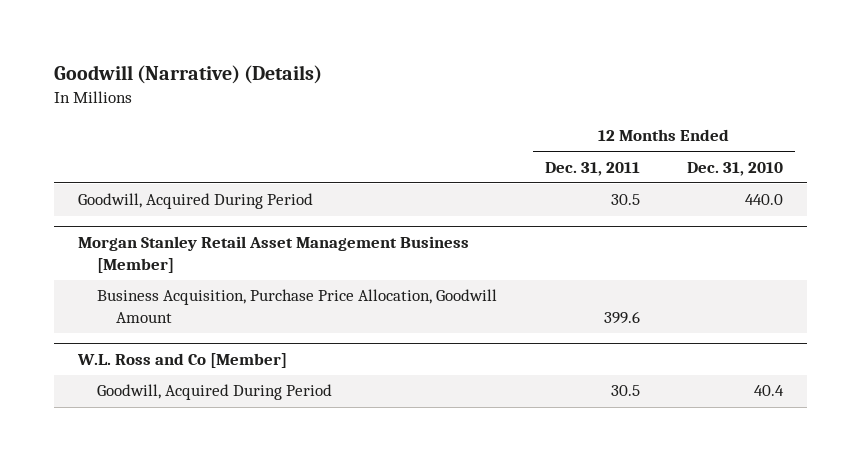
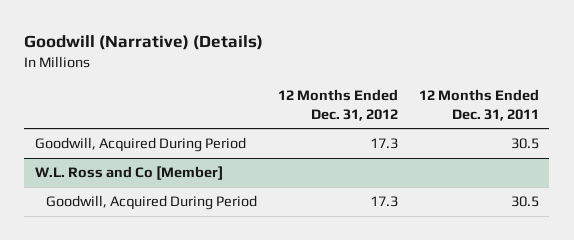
[687,161,784,176] Dec. 31, 2010 -> none
none -> [277,89,398,121] 12 Months Ended Dec. 31, 2012
[77,236,469,273] Morgan Stanley Retail Asset Management Business [Member] -> none
[96,289,497,323] Business Acquisition, Purchase Price Allocation, Goodwill Amount -> none

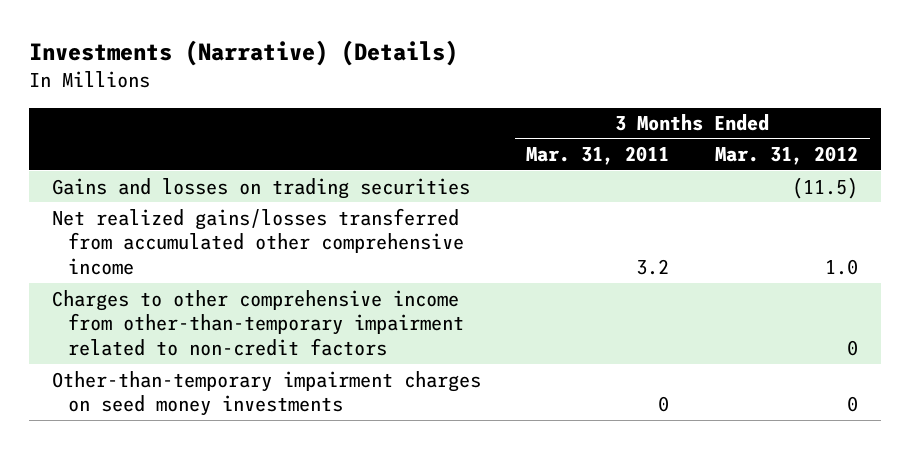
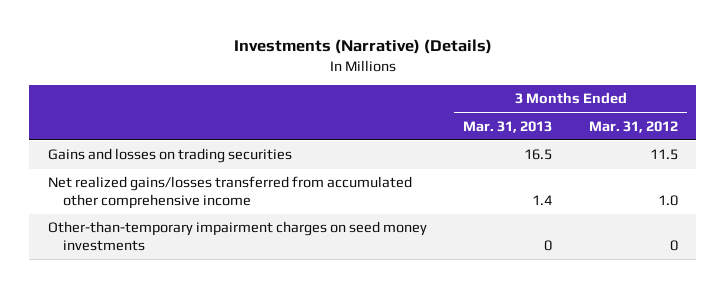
[526,146,670,166] Mar. 31, 2011 -> none
none -> [463,120,553,133] Mar. 31, 2013
[792,176,859,199] (11.5) -> [649,149,678,161] 11.5
[51,289,464,357] Charges to other comprehensive income from other-than-temporary impairment related to non-credit factors -> none

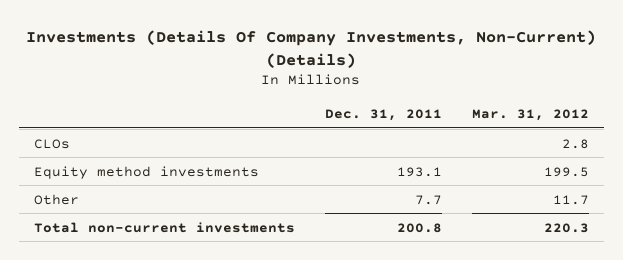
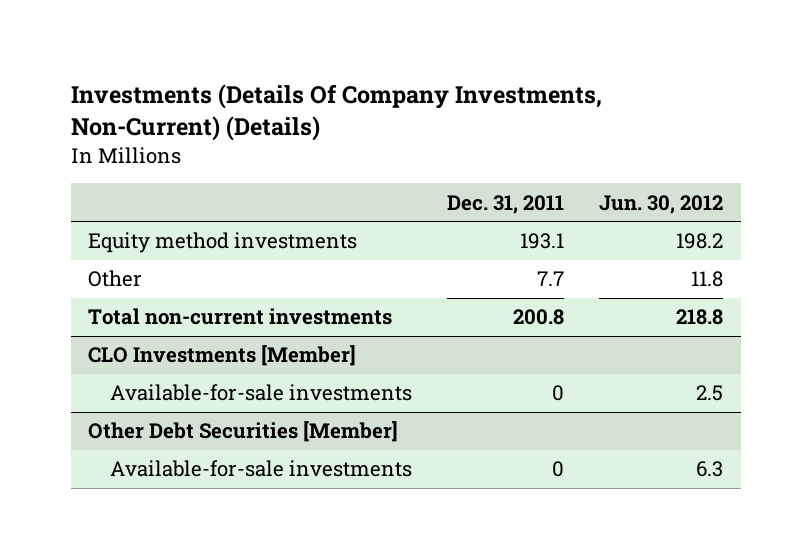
[471,108,589,121] Mar. 31, 2012 -> none
none -> [599,194,724,214] Jun. 30, 2012
[33,138,70,149] CLOs -> none
none -> [88,345,357,367] CLO Investments [Member]
none -> [109,384,412,402] Available-for-sale investments
none -> [88,421,399,443] Other Debt Securities [Member]
none -> [109,460,412,478] Available-for-sale investments

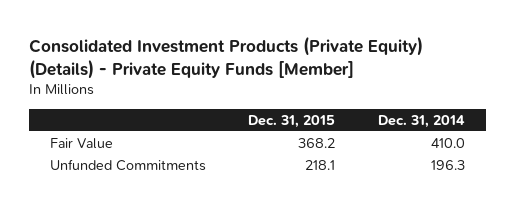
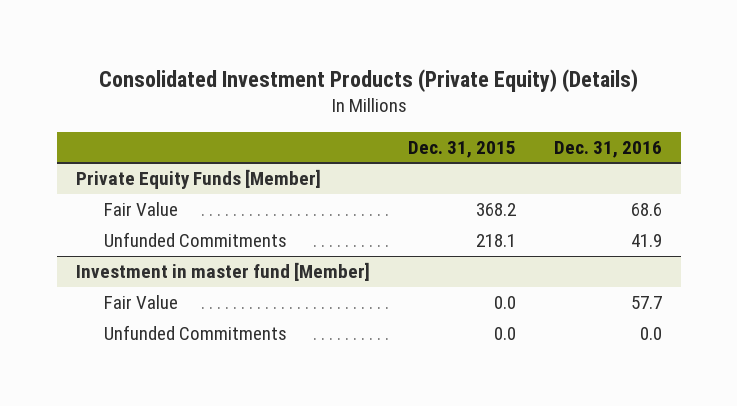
[28,35,423,79] Consolidated Investment Products (Private Equity) (Details) - Private Equity Funds [Member] -> [98,68,638,92] Consolidated Investment Products (Private Equity) (Details)
[377,114,465,128] Dec. 31, 2014 -> none
none -> [553,140,662,158] Dec. 31, 2016
none -> [75,169,321,190] Private Equity Funds [Member]
none -> [75,262,370,282] Investment in master fund [Member]
none -> [103,295,178,310] Fair Value
none -> [103,325,287,341] Unfunded Commitments

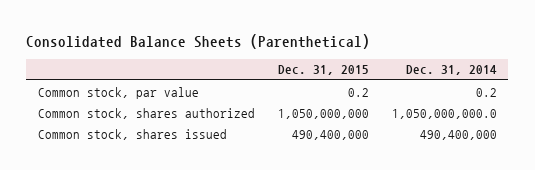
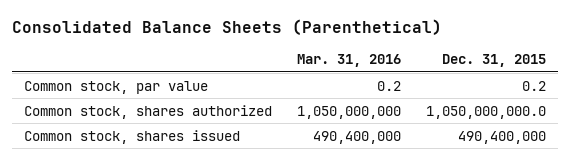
[405,65,497,76] Dec. 31, 2014 -> none
none -> [297,54,402,68] Mar. 31, 2016
[277,108,369,119] 1,050,000,000 -> [425,105,546,119] 1,050,000,000.0

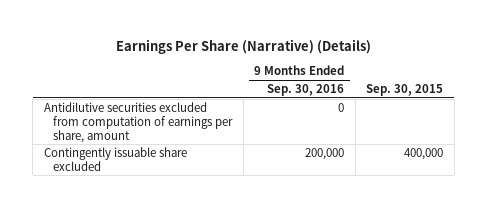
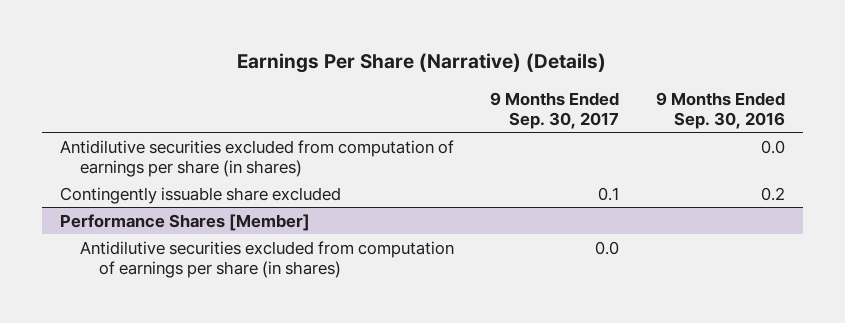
[366,84,444,97] Sep. 30, 2015 -> none
none -> [490,91,620,130] 9 Months Ended Sep. 30, 2017
[44,102,234,143] Antidilutive securities excluded from computation of earnings per share, amount -> [59,139,454,177] Antidilutive securities excluded from computation of earnings per share (in shares)
[338,103,345,113] 0 -> [761,139,786,154] 0.0
[305,148,345,161] 200,000 -> [761,186,786,201] 0.2
none -> [59,213,310,231] Performance Shares [Member]
none -> [79,240,454,278] Antidilutive securities excluded from computation of earnings per share (in shares)

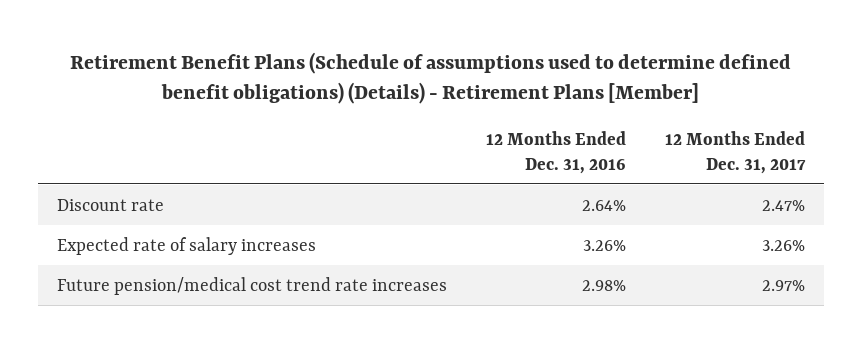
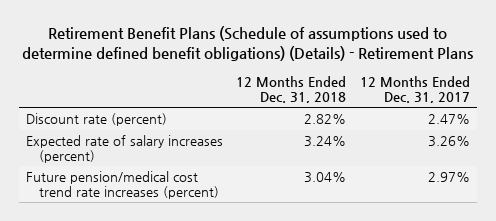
[70,51,792,105] Retirement Benefit Plans (Schedule of assumptions used to determine defined benefit obligations) (Details) - Retirement Plans [Member] -> [21,26,473,61] Retirement Benefit Plans (Schedule of assumptions used to determine defined benefit obligations) (Details) - Retirement Plans
[486,130,627,174] 12 Months Ended Dec. 31, 2016 -> none
none -> [236,75,347,103] 12 Months Ended Dec. 31, 2018
[57,198,165,211] Discount rate -> [25,113,167,127] Discount rate (percent)
[57,236,317,255] Expected rate of salary increases -> [25,135,223,163] Expected rate of salary increases (percent)
[57,276,448,295] Future pension/medical cost trend rate increases -> [25,171,220,199] Future pension/medical cost trend rate increases (percent)

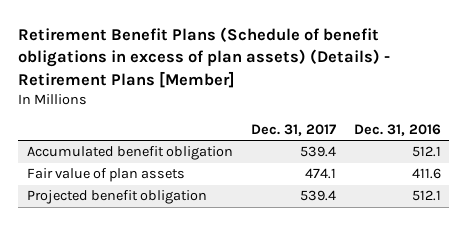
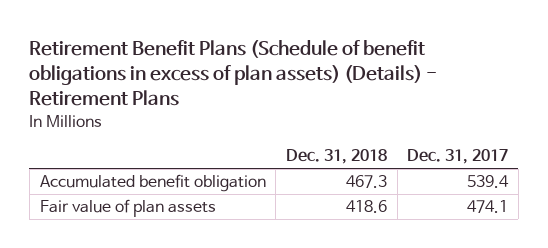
[17,27,390,88] Retirement Benefit Plans (Schedule of benefit obligations in excess of plan assets) (Details) - Retirement Plans [Member] -> [29,39,438,106] Retirement Benefit Plans (Schedule of benefit obligations in excess of plan assets) (Details) - Retirement Plans
[353,123,441,136] Dec. 31, 2016 -> none
none -> [285,149,387,165] Dec. 31, 2018
[26,190,207,205] Projected benefit obligation -> none

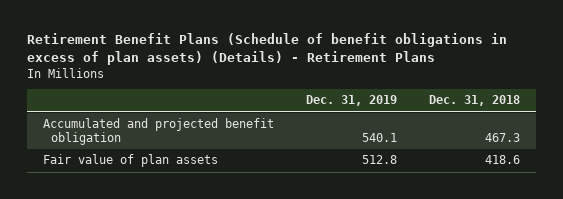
[407,149,509,165] Dec. 31, 2017 -> none
none -> [305,95,397,107] Dec. 31, 2019
[39,174,266,193] Accumulated benefit obligation -> [42,118,274,146] Accumulated and projected benefit obligation

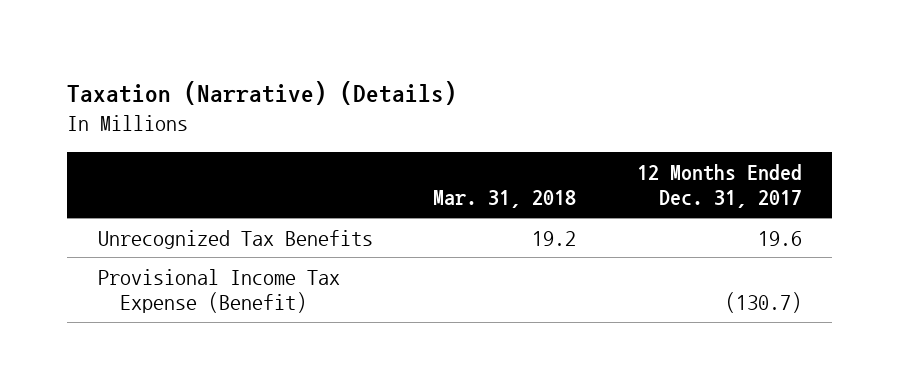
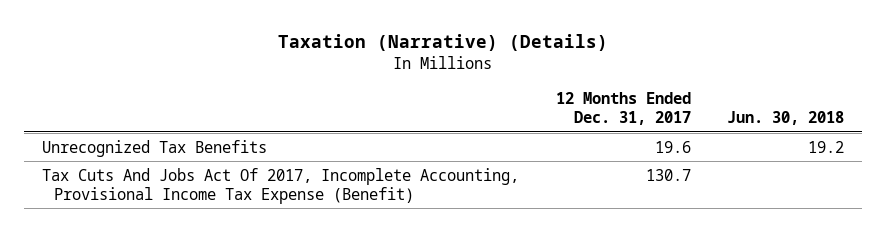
[433,190,577,209] Mar. 31, 2018 -> none
none -> [726,111,844,126] Jun. 30, 2018
[97,268,340,314] Provisional Income Tax Expense (Benefit) -> [42,167,520,204] Tax Cuts And Jobs Act Of 2017, Incomplete Accounting, Provisional Income Tax Expense (Benefit)
[725,292,803,314] (130.7) -> [645,168,691,181] 130.7

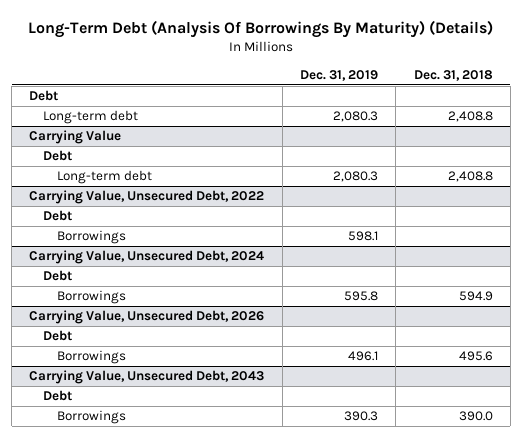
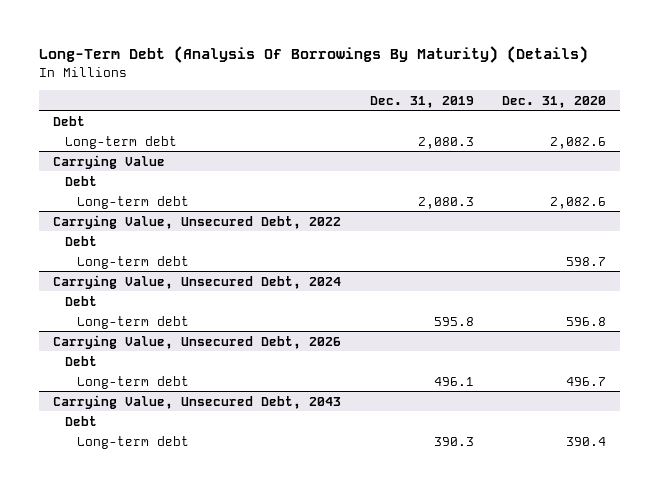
[413,70,493,82] Dec. 31, 2018 -> none
none -> [502,95,607,108] Dec. 31, 2020
[57,230,127,245] Borrowings -> none
none -> [77,255,190,269] Long-term debt
[57,290,127,305] Borrowings -> [77,315,190,329] Long-term debt
[57,350,127,365] Borrowings -> [77,375,190,389] Long-term debt
[57,410,127,425] Borrowings -> [77,435,190,449] Long-term debt

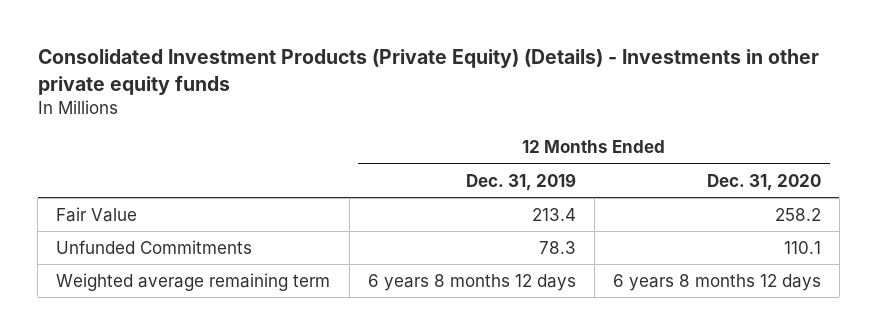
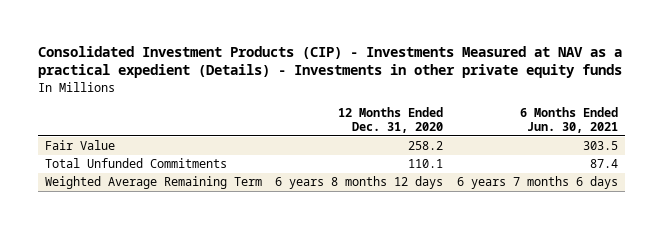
[37,49,819,95] Consolidated Investment Products (Private Equity) (Details) - Investments in other private equity funds -> [37,45,622,79] Consolidated Investment Products (CIP) - Investments Measured at NAV as a practical expedient (Details) - Investments in other private equity funds
[465,172,576,191] Dec. 31, 2019 -> none
none -> [519,107,618,133] 6 Months Ended Jun. 30, 2021
[56,239,253,254] Unfunded Commitments -> [44,158,227,169] Total Unfunded Commitments
[56,272,331,291] Weighted average remaining term -> [44,176,262,190] Weighted Average Remaining Term

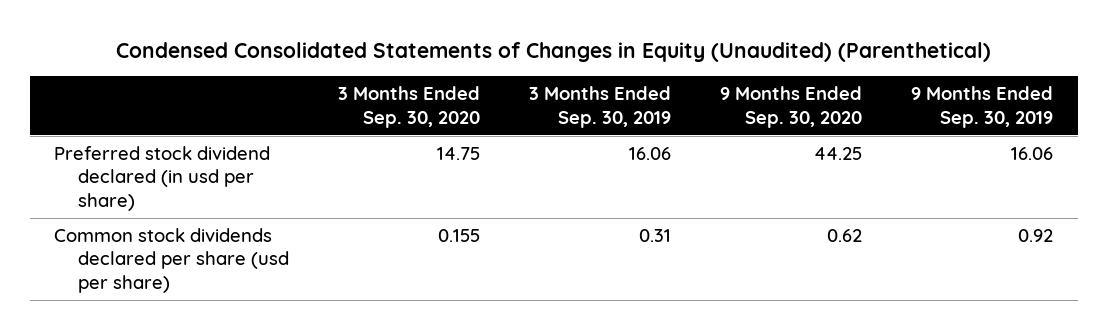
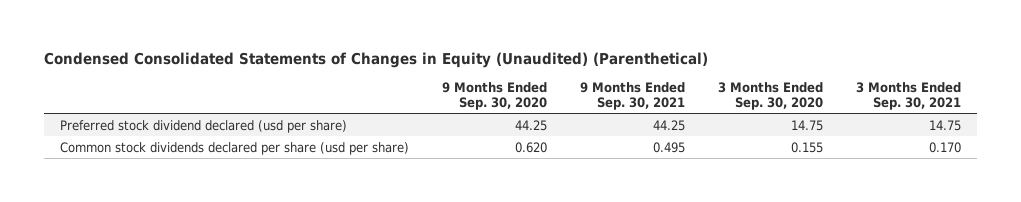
[529,86,672,128] 3 Months Ended Sep. 30, 2019 -> none
[911,86,1054,128] 9 Months Ended Sep. 30, 2019 -> none
none -> [580,82,686,111] 9 Months Ended Sep. 30, 2021
none -> [855,82,961,111] 3 Months Ended Sep. 30, 2021
[54,146,271,211] Preferred stock dividend declared (in usd per share) -> [60,119,348,133] Preferred stock dividend declared (usd per share)
[827,229,863,243] 0.62 -> [515,141,548,153] 0.620

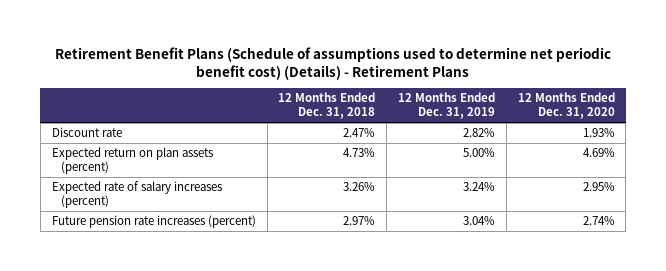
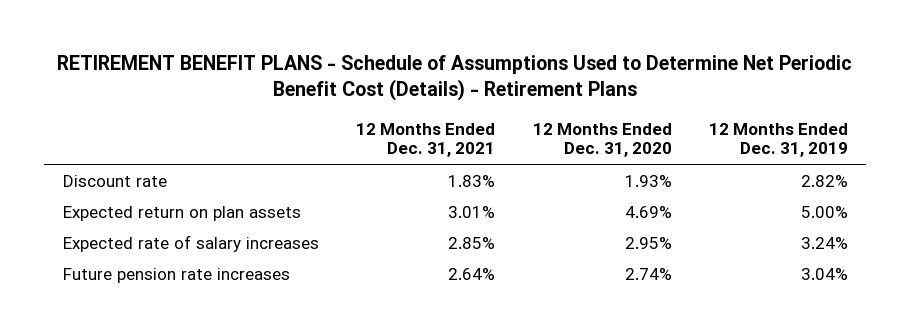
[55,46,612,80] Retirement Benefit Plans (Schedule of assumptions used to determine net periodic benefit cost) (Details) - Retirement Plans -> [57,55,853,102] RETIREMENT BENEFIT PLANS - Schedule of Assumptions Used to Determine Net Periodic Benefit Cost (Details) - Retirement Plans
[278,92,376,120] 12 Months Ended Dec. 31, 2018 -> none
none -> [356,122,496,158] 12 Months Ended Dec. 31, 2021
[51,147,213,175] Expected return on plan assets (percent) -> [62,205,301,221] Expected return on plan assets
[51,181,222,209] Expected rate of salary increases (percent) -> [62,234,319,252] Expected rate of salary increases
[51,215,256,229] Future pension rate increases (percent) -> [62,267,290,283] Future pension rate increases

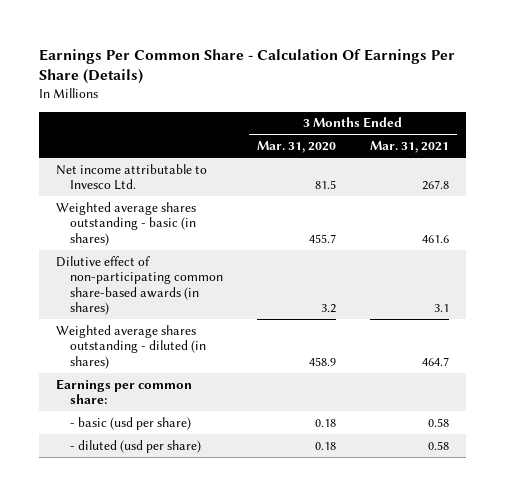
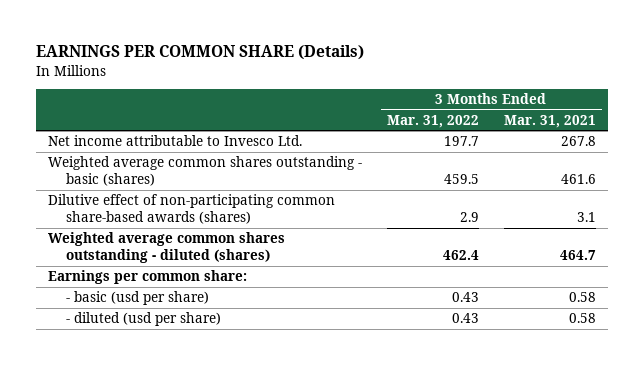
[39,48,456,85] Earnings Per Common Share - Calculation Of Earnings Per Share (Details) -> [36,45,365,61] EARNINGS PER COMMON SHARE (Details)
[257,141,337,154] Mar. 31, 2020 -> none
none -> [386,114,479,128] Mar. 31, 2022
[56,201,197,246] Weighted average shares outstanding - basic (in shares) -> [48,156,363,187] Weighted average common shares outstanding - basic (shares)
[56,255,224,315] Dilutive effect of non-participating common share-based awards (in shares) -> [48,194,336,225] Dilutive effect of non-participating common share-based awards (shares)
[56,324,207,369] Weighted average shares outstanding - diluted (in shares) -> [48,232,286,264] Weighted average common shares outstanding - diluted (shares)

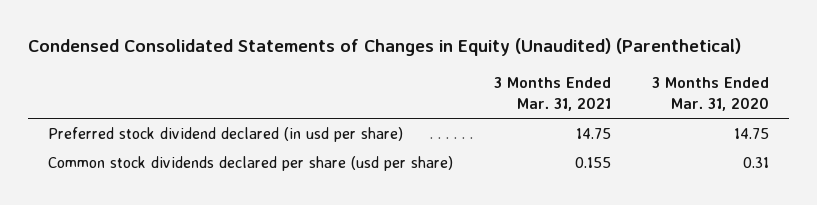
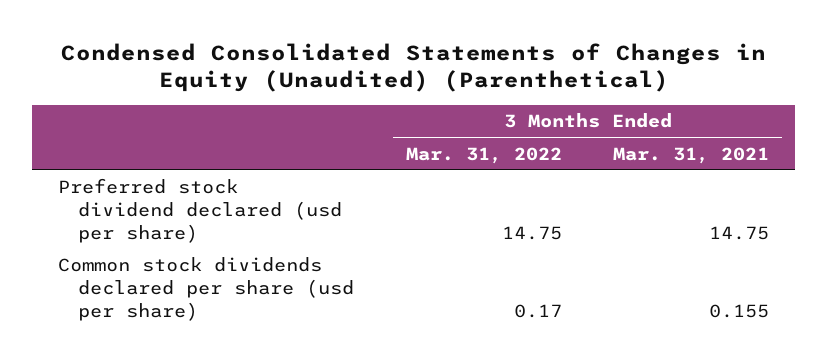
[651,77,769,111] 3 Months Ended Mar. 31, 2020 -> none
none -> [405,146,562,164] Mar. 31, 2022
[47,127,403,143] Preferred stock dividend declared (in usd per share) -> [58,178,342,243] Preferred stock dividend declared (usd per share)

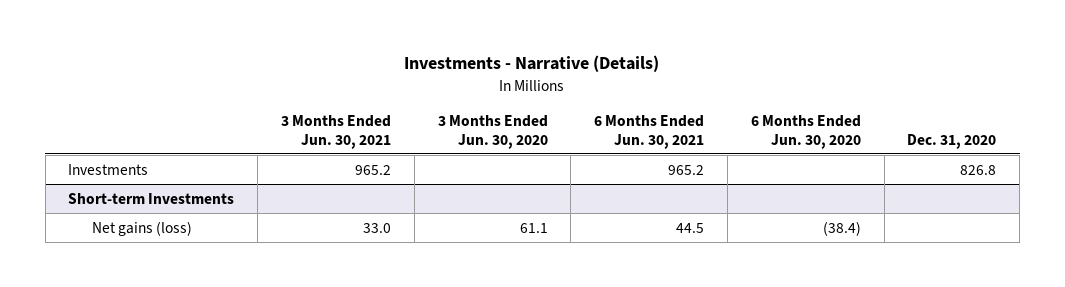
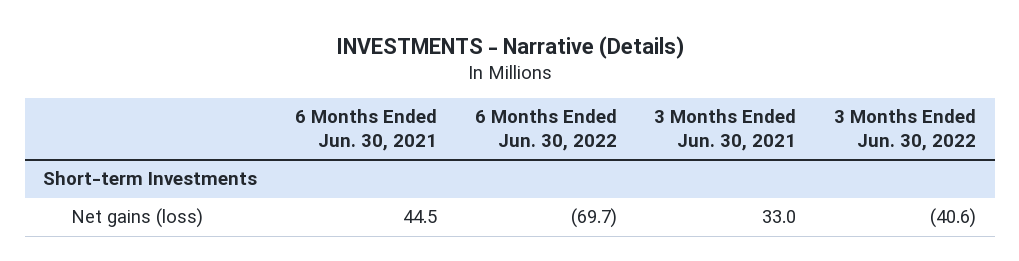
[404,55,660,73] Investments - Narrative (Details) -> [335,35,684,59] INVESTMENTS - Narrative (Details)
[437,114,548,149] 3 Months Ended Jun. 30, 2020 -> none
[750,114,861,149] 6 Months Ended Jun. 30, 2020 -> none
[907,133,997,149] Dec. 31, 2020 -> none
none -> [474,108,617,152] 6 Months Ended Jun. 30, 2022
none -> [833,108,976,152] 3 Months Ended Jun. 30, 2022
[68,163,149,175] Investments -> none

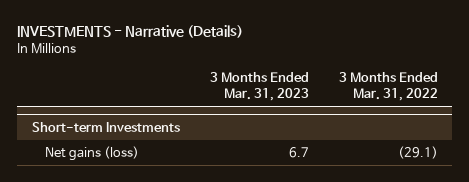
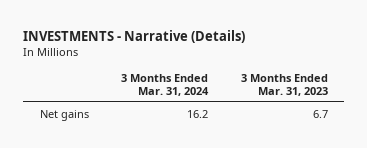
[338,72,438,102] 3 Months Ended Mar. 31, 2022 -> none
none -> [121,73,210,97] 3 Months Ended Mar. 31, 2024
[31,122,180,133] Short-term Investments -> none
[45,146,140,162] Net gains (loss) -> [39,109,89,121] Net gains

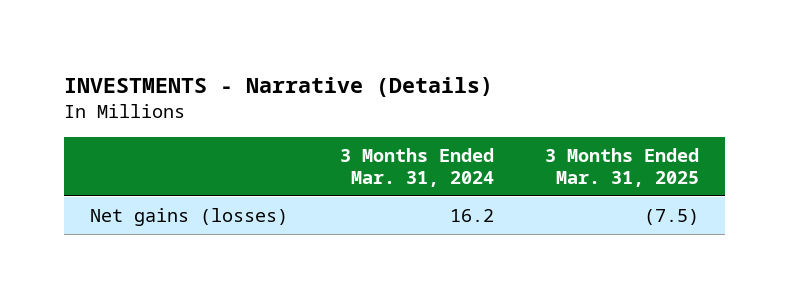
[240,73,328,97] 3 Months Ended Mar. 31, 2023 -> none
none -> [545,147,700,187] 3 Months Ended Mar. 31, 2025
[39,109,89,121] Net gains -> [90,208,289,227] Net gains (losses)

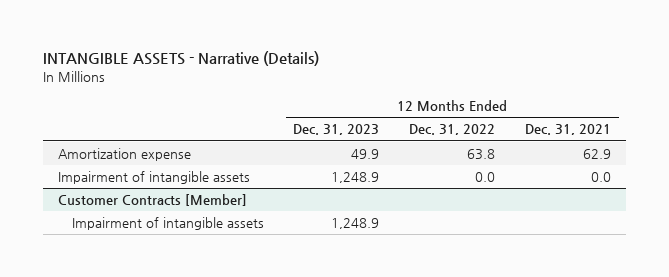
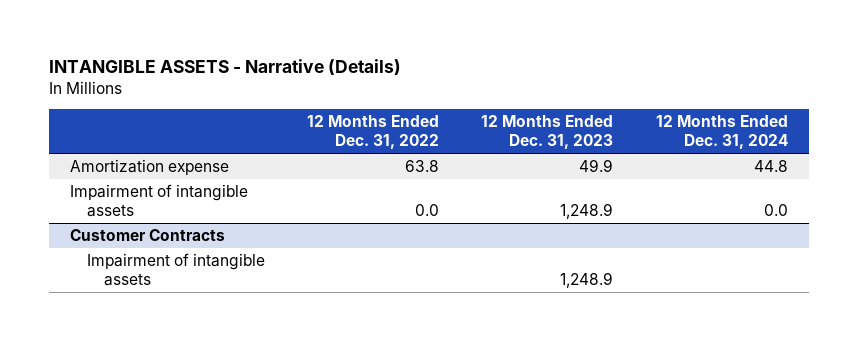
[525,124,612,136] Dec. 31, 2021 -> none
none -> [655,115,788,150] 12 Months Ended Dec. 31, 2024
[58,194,248,207] Customer Contracts [Member] -> [70,228,226,241] Customer Contracts

